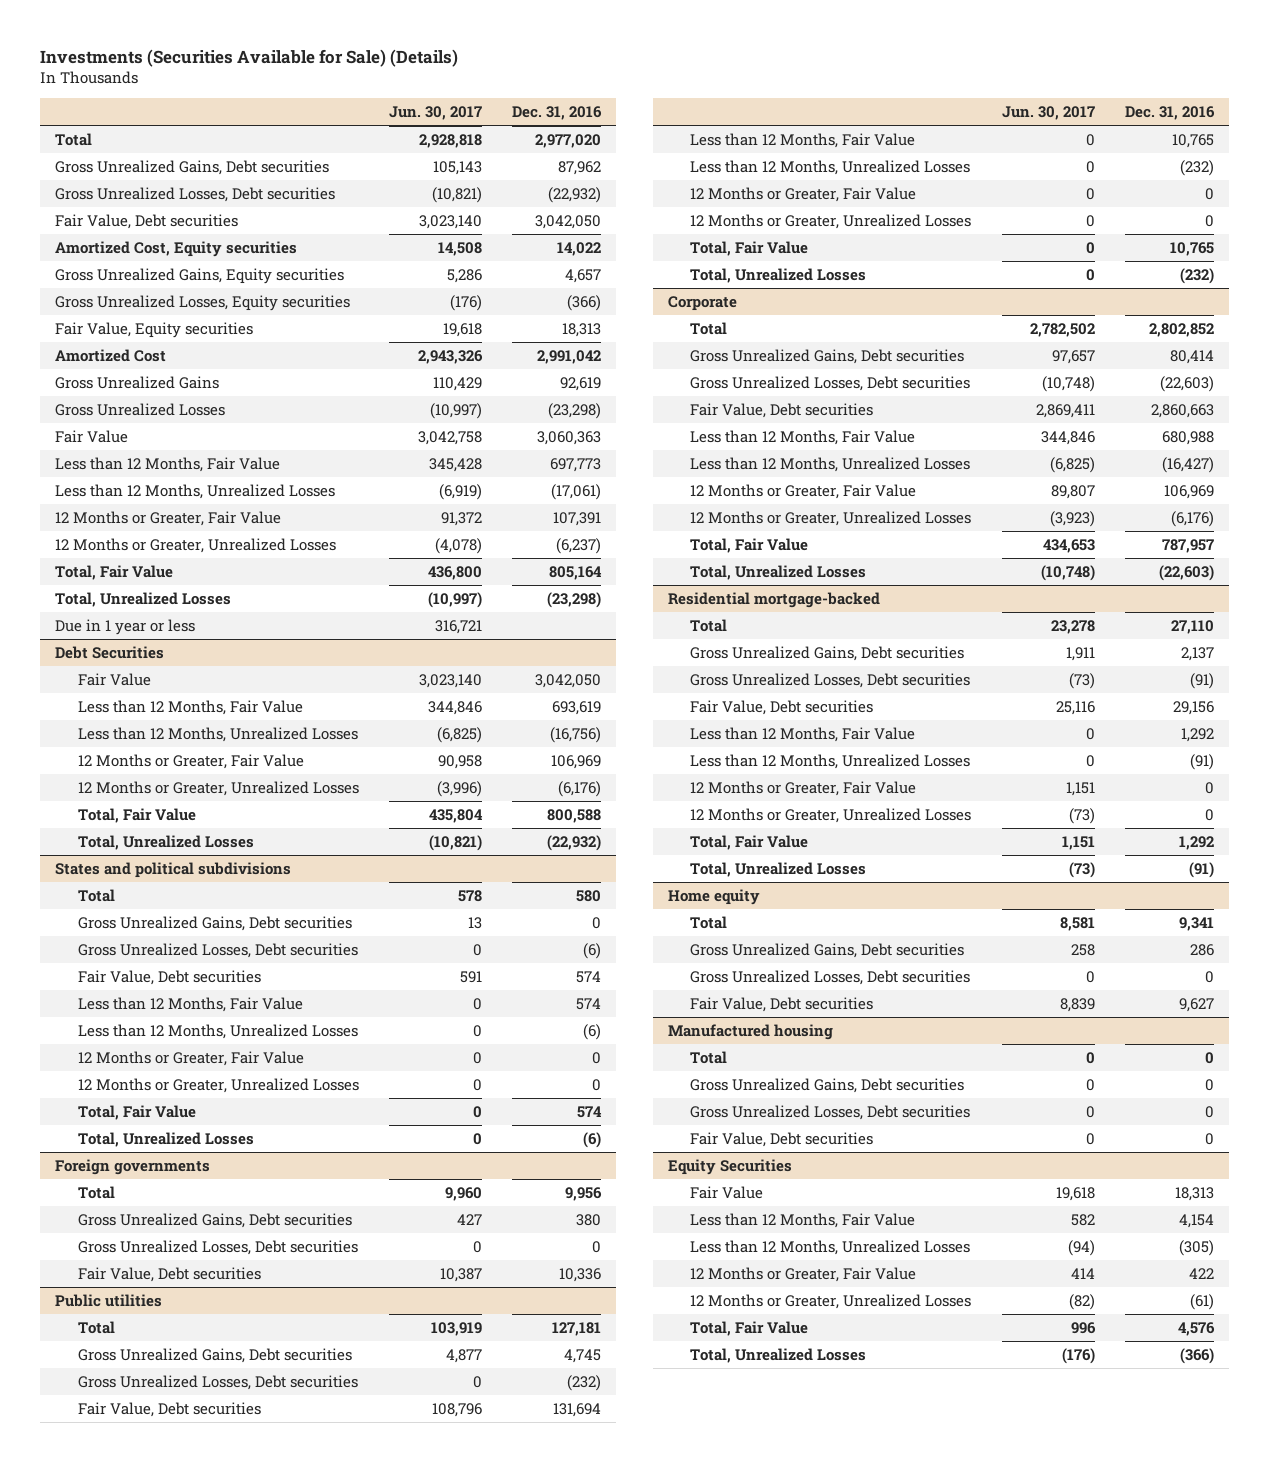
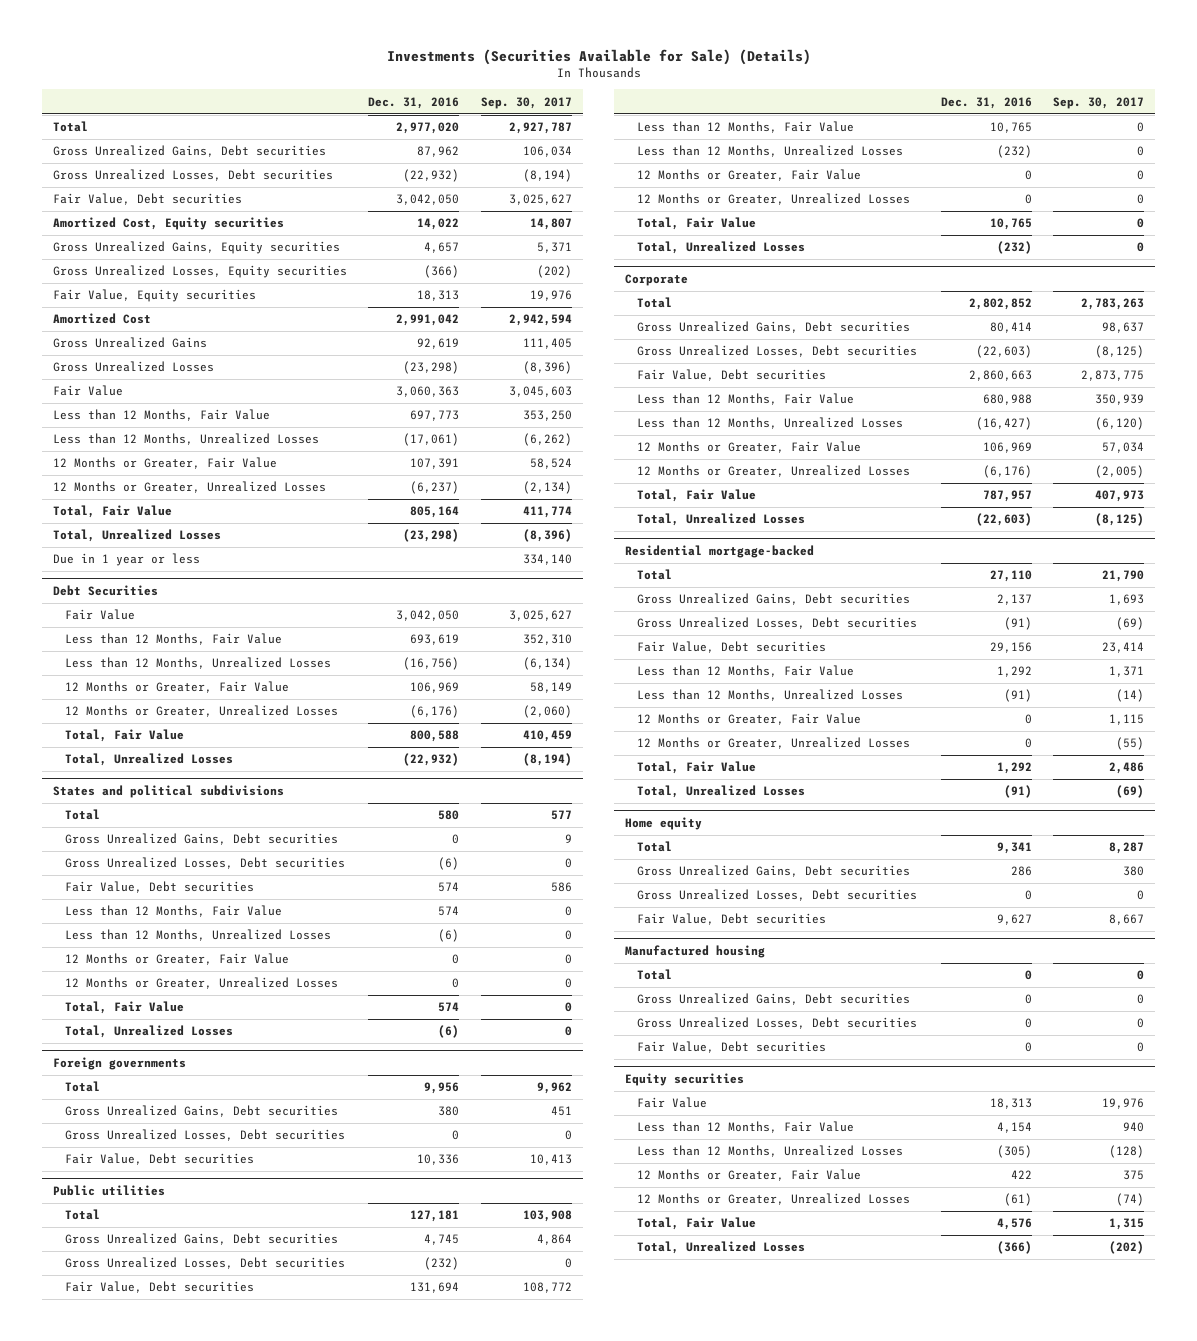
[388,105,482,120] Jun. 30, 2017 -> none
none -> [481,96,573,109] Sep. 30, 2017
[667,1159,792,1176] Equity Securities -> [624,1073,744,1087] Equity securities

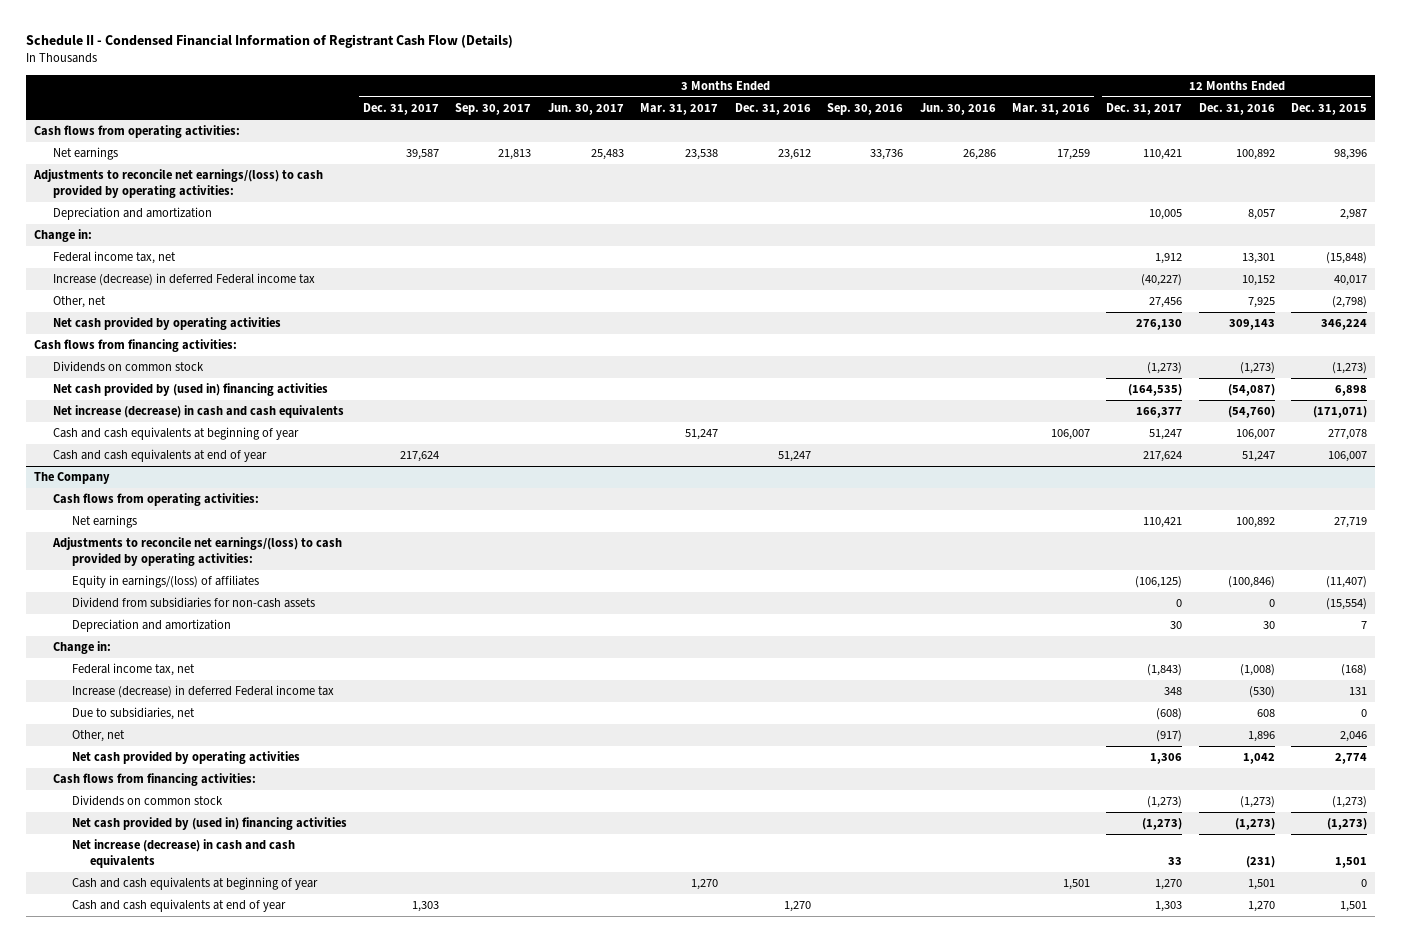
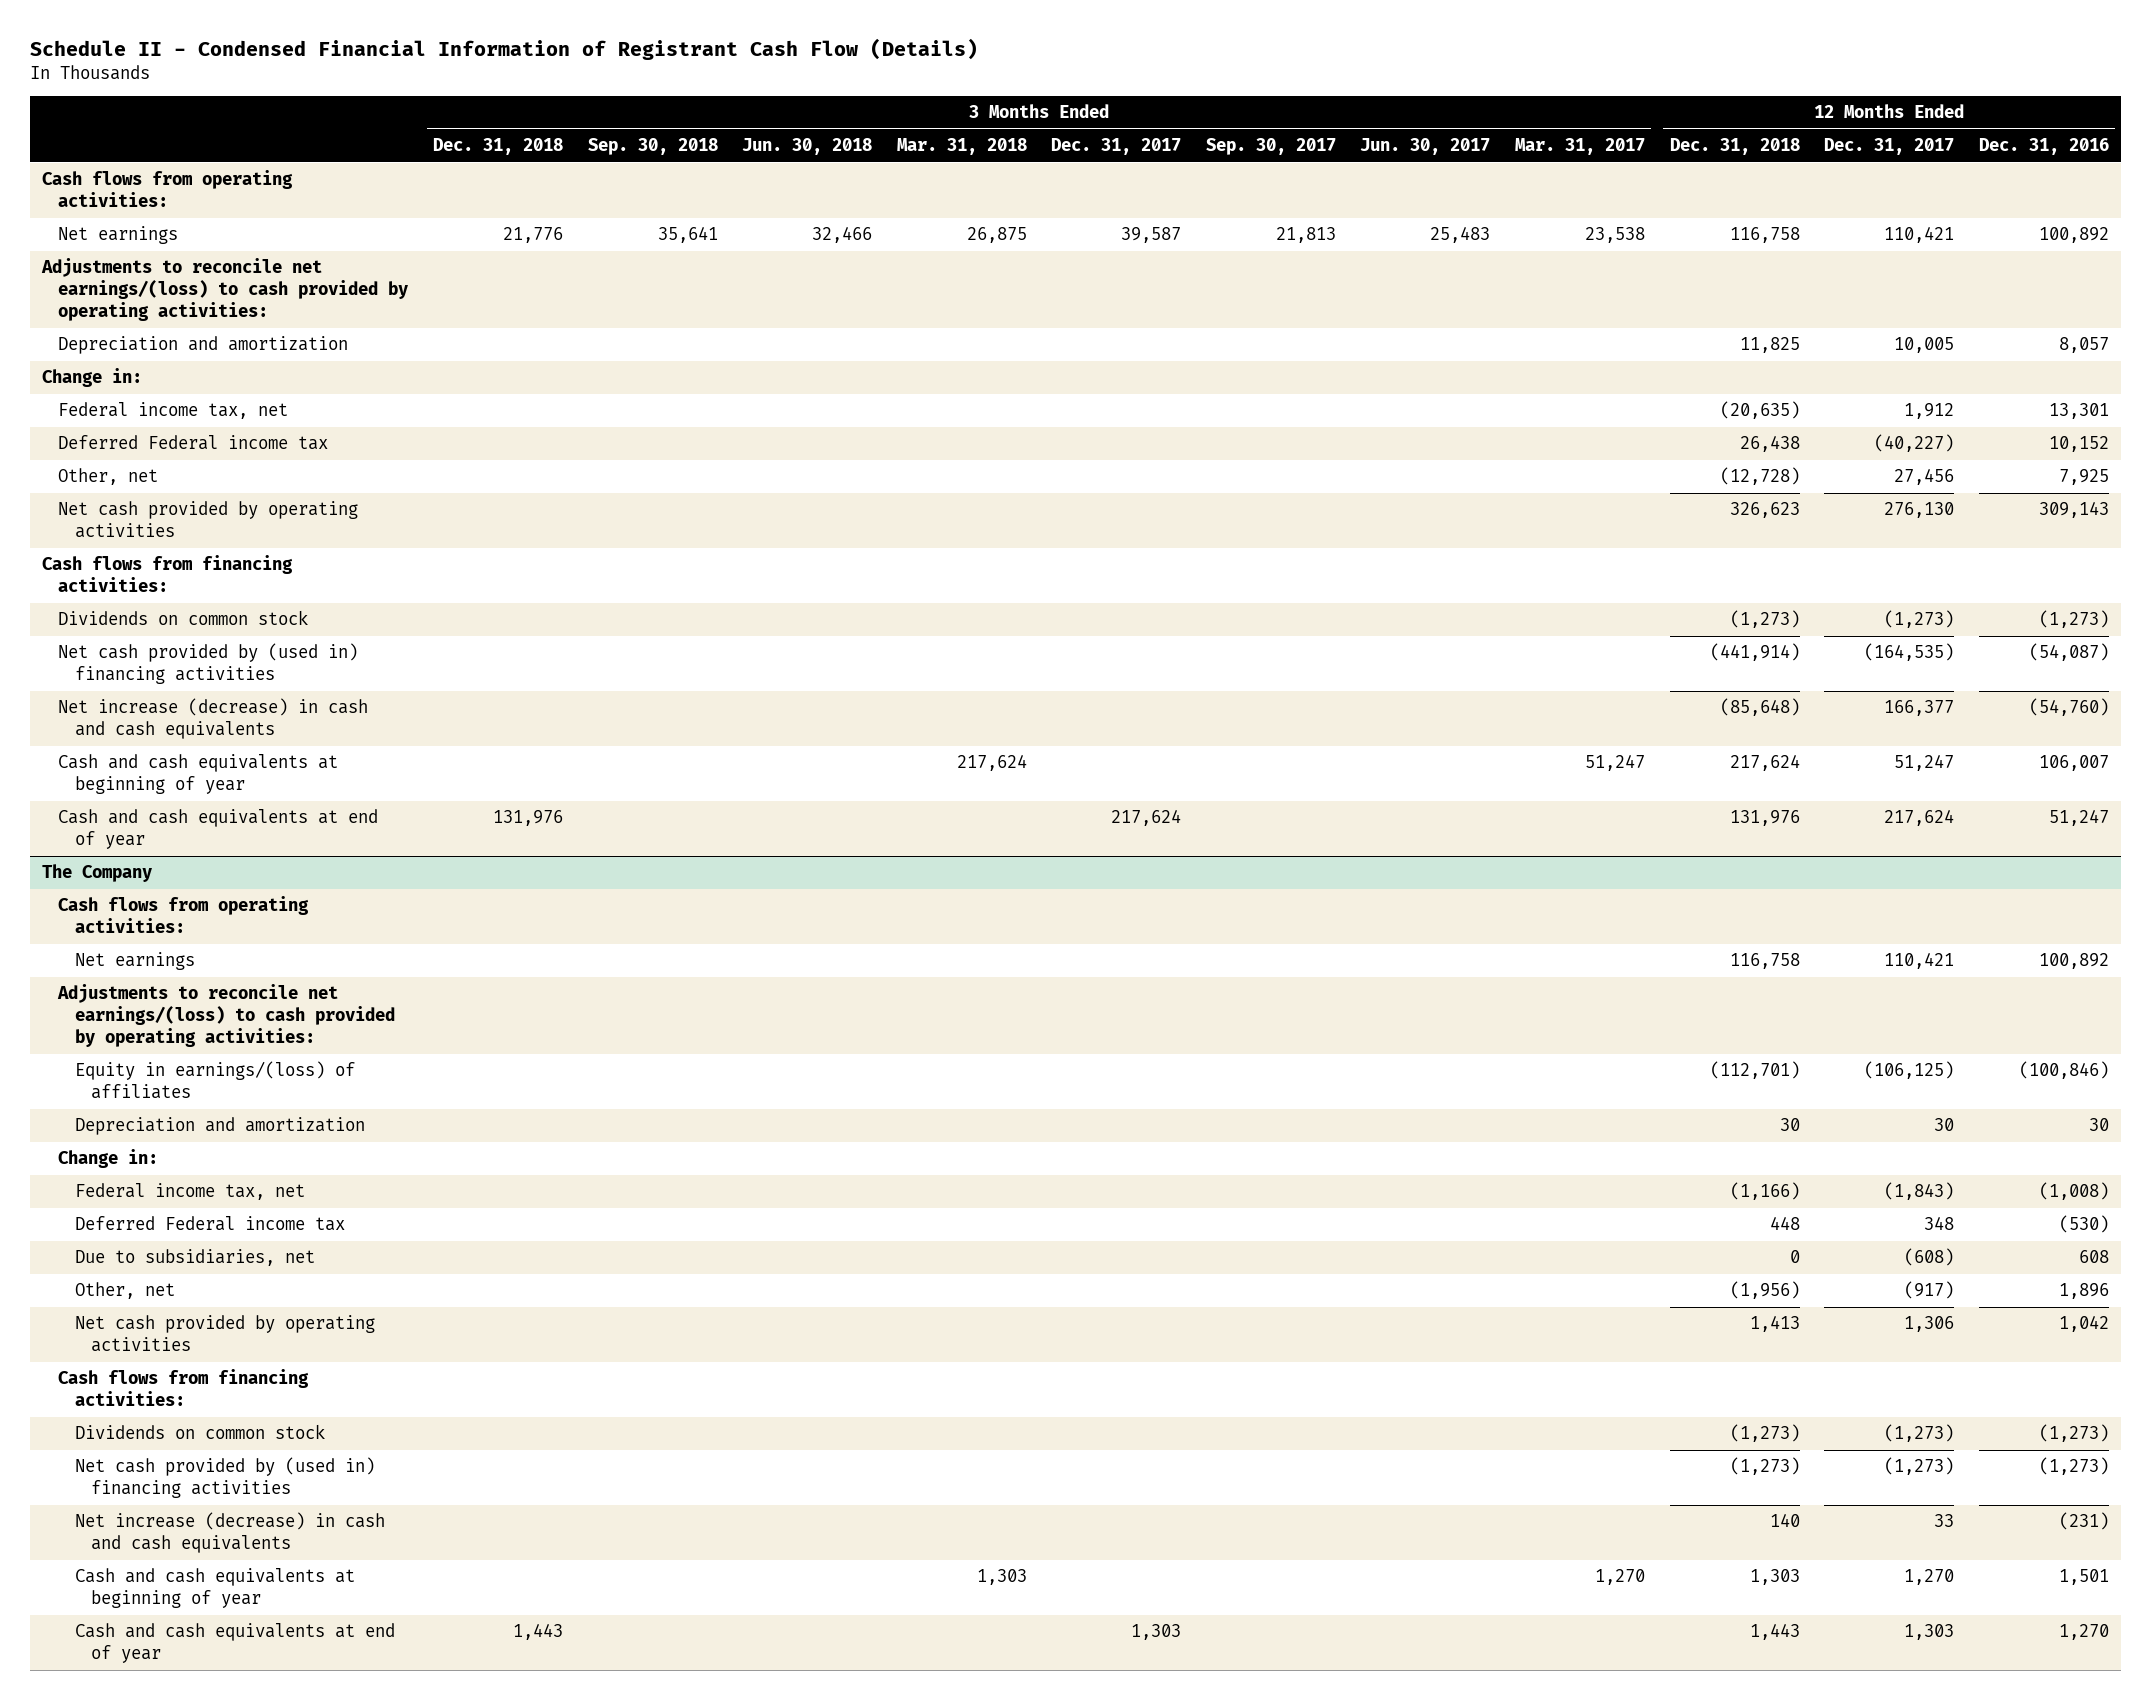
[734,103,811,116] Dec. 31, 2016 -> none
[827,103,904,116] Sep. 30, 2016 -> none
[919,103,996,116] Jun. 30, 2016 -> none
[1011,103,1090,116] Mar. 31, 2016 -> none
[1291,103,1368,116] Dec. 31, 2015 -> none
none -> [433,138,564,156] Dec. 31, 2018
none -> [587,138,718,156] Sep. 30, 2018
none -> [742,138,873,156] Jun. 30, 2018
none -> [896,138,1027,156] Mar. 31, 2018
none -> [1669,138,1800,156] Dec. 31, 2018
[52,273,315,287] Increase (decrease) in deferred Federal income tax -> [58,435,329,451] Deferred Federal income tax
[71,597,315,609] Dividend from subsidiaries for non-cash assets -> none
[71,685,334,699] Increase (decrease) in deferred Federal income tax -> [74,1216,345,1232] Deferred Federal income tax

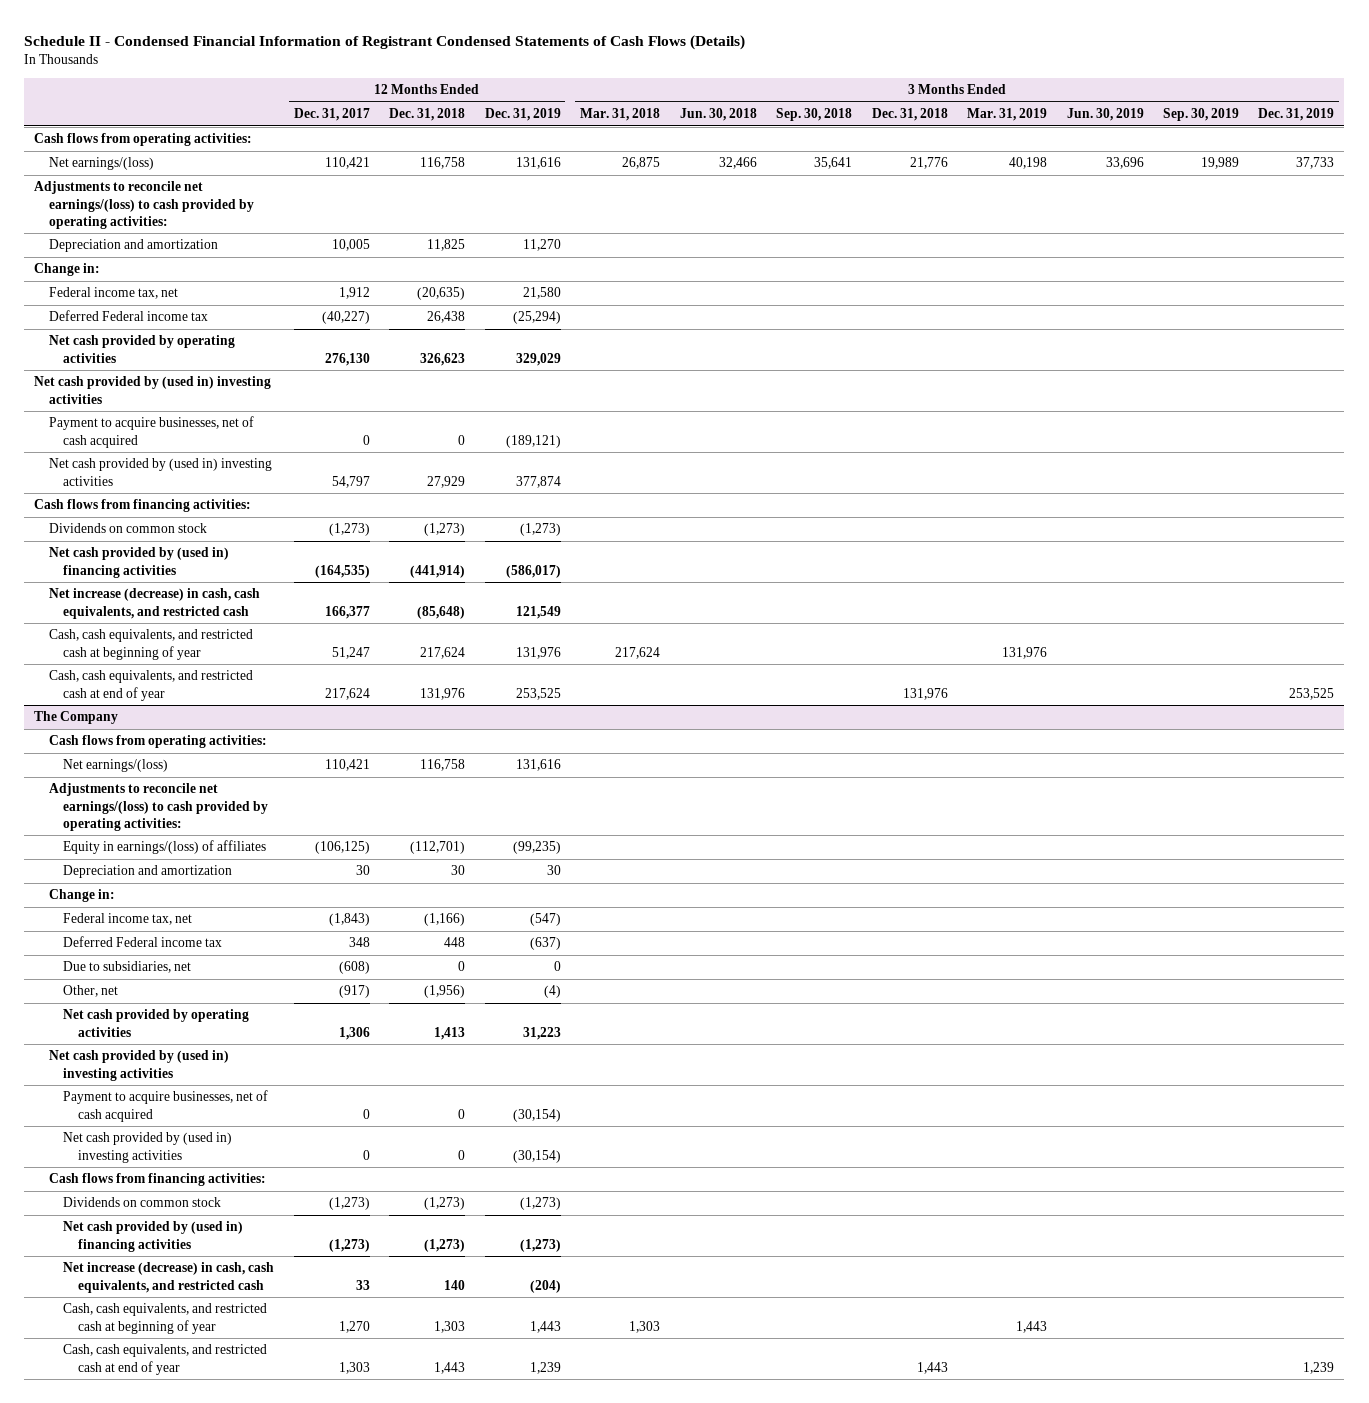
[29,37,978,60] Schedule II - Condensed Financial Information of Registrant Cash Flow (Details) -> [24,34,746,50] Schedule II - Condensed Financial Information of Registrant Condensed Statements of Cash Flows (Details)
[1051,138,1182,156] Dec. 31, 2017 -> none
[1205,138,1336,156] Sep. 30, 2017 -> none
[1360,138,1491,156] Jun. 30, 2017 -> none
[1515,138,1646,156] Mar. 31, 2017 -> none
[1978,138,2109,156] Dec. 31, 2016 -> none
none -> [484,107,561,121] Dec. 31, 2019
none -> [967,107,1048,121] Mar. 31, 2019
none -> [1066,107,1144,121] Jun. 30, 2019
none -> [1162,107,1239,121] Sep. 30, 2019
none -> [1258,107,1335,121] Dec. 31, 2019
[58,226,179,245] Net earnings -> [48,157,154,171] Net earnings/(loss)
[58,468,159,486] Other, net -> none
none -> [34,376,272,404] Net cash provided by (used in) investing activities
none -> [48,416,254,448] Payment to acquire businesses, net of cash acquired
none -> [48,458,272,486] Net cash provided by (used in) investing activities
[58,698,369,740] Net increase (decrease) in cash and cash equivalents -> [48,588,260,619] Net increase (decrease) in cash, cash equivalents, and restricted cash
[58,754,339,795] Cash and cash equivalents at beginning of year -> [48,629,253,660] Cash, cash equivalents, and restricted cash at beginning of year
[58,809,379,850] Cash and cash equivalents at end of year -> [48,670,253,701] Cash, cash equivalents, and restricted cash at end of year
[74,952,195,971] Net earnings -> [63,759,169,773] Net earnings/(loss)
none -> [48,1050,229,1081] Net cash provided by (used in) investing activities
none -> [63,1090,269,1122] Payment to acquire businesses, net of cash acquired
none -> [63,1132,233,1163] Net cash provided by (used in) investing activities
[74,1512,385,1554] Net increase (decrease) in cash and cash equivalents -> [63,1262,275,1293] Net increase (decrease) in cash, cash equivalents, and restricted cash
[74,1568,355,1609] Cash and cash equivalents at beginning of year -> [63,1303,268,1334] Cash, cash equivalents, and restricted cash at beginning of year
[74,1623,395,1664] Cash and cash equivalents at end of year -> [63,1344,268,1375] Cash, cash equivalents, and restricted cash at end of year

